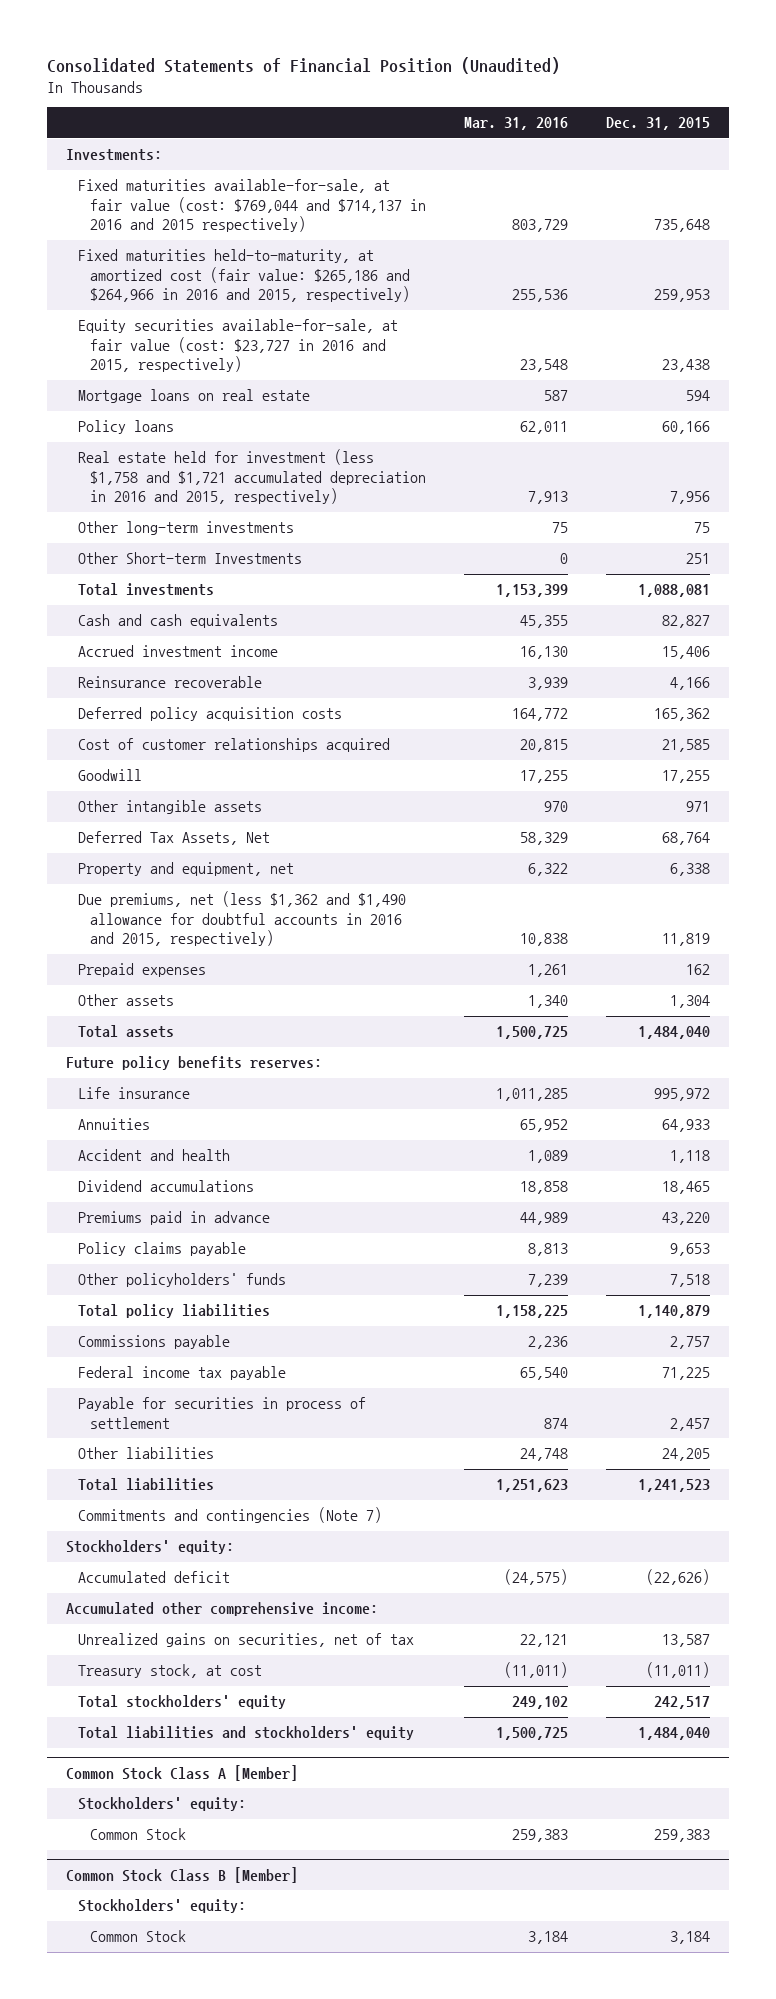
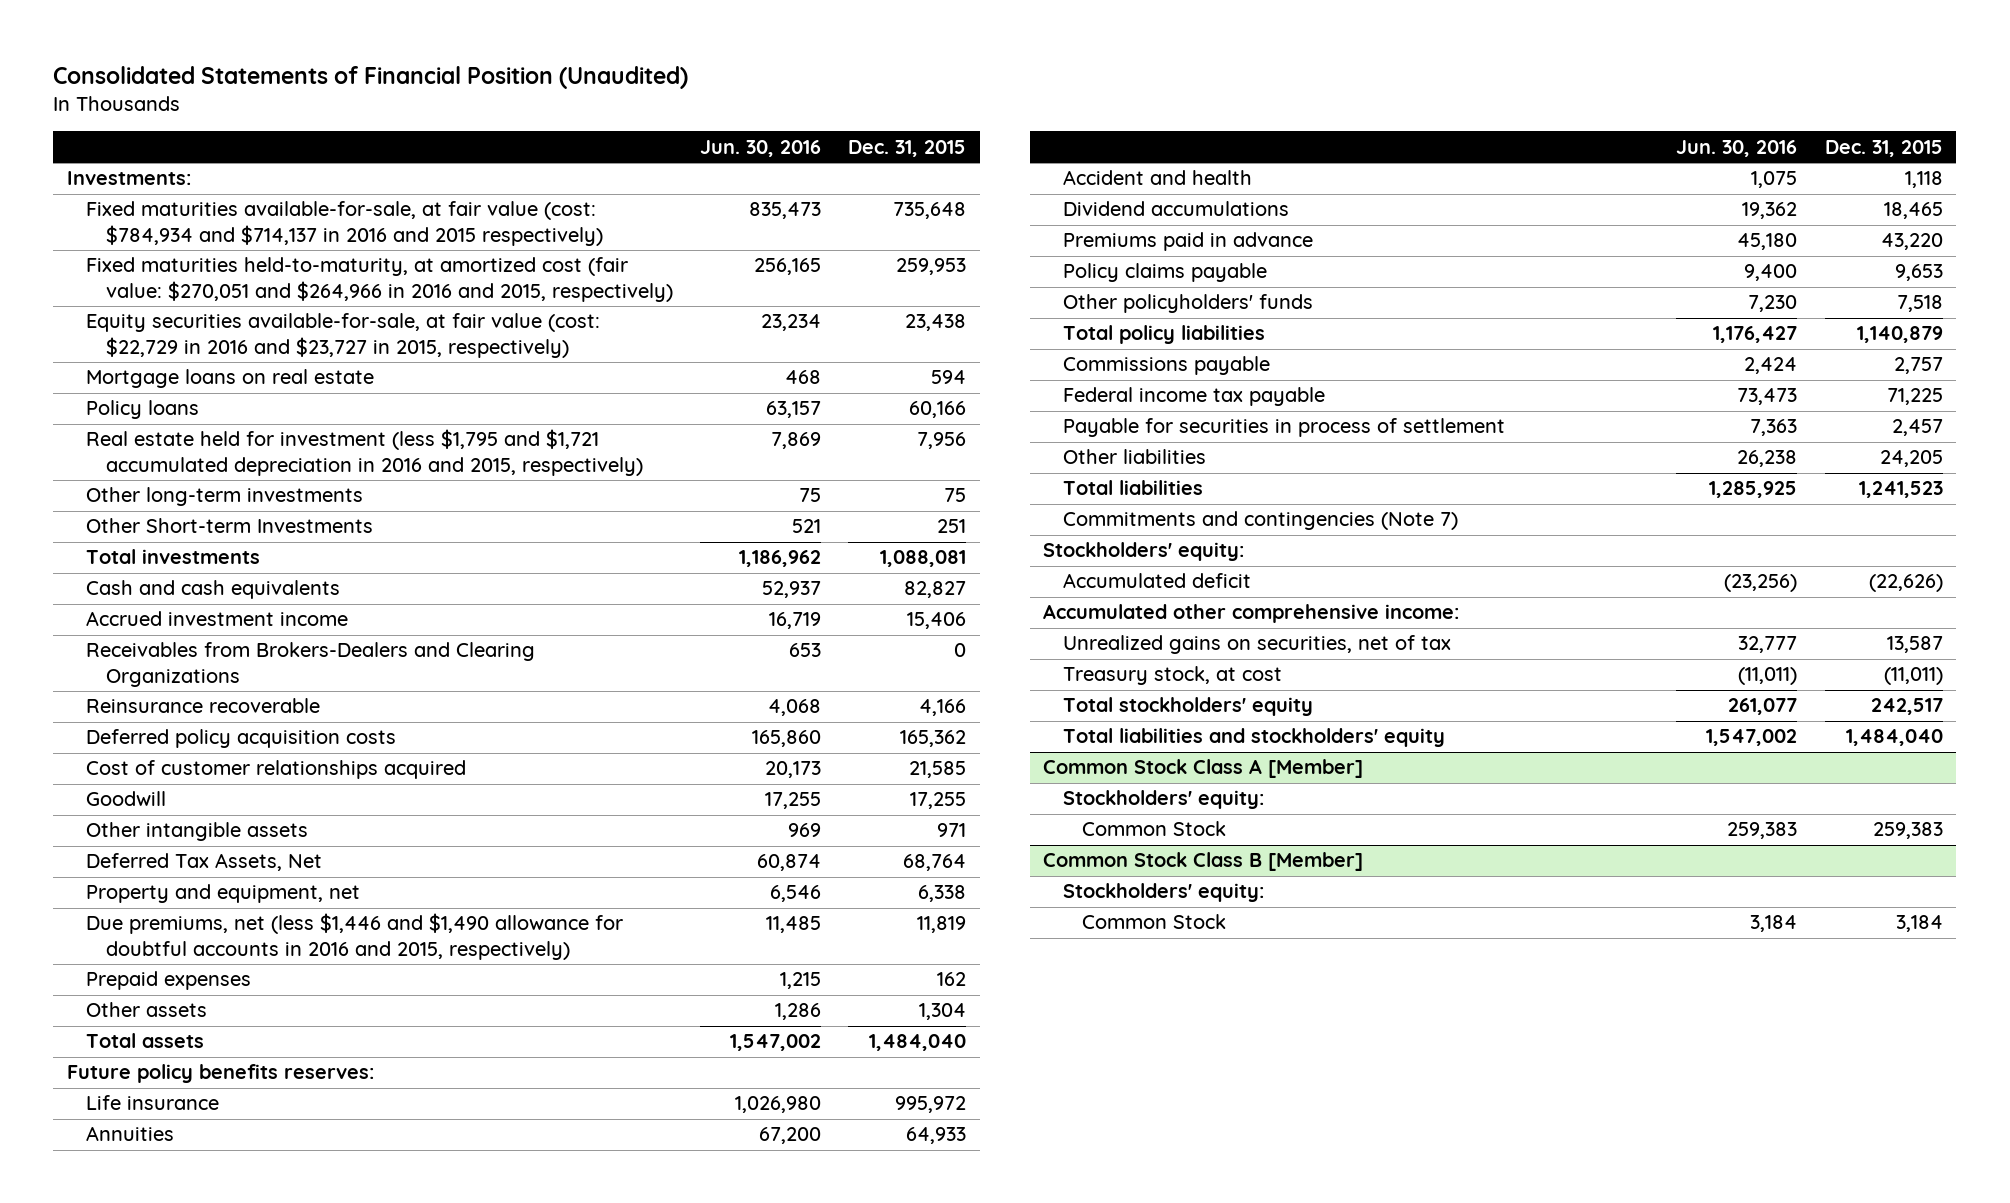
[464,117,569,131] Mar. 31, 2016 -> none
none -> [699,139,821,157] Jun. 30, 2016
[78,179,427,233] Fixed maturities available-for-sale, at fair value (cost: $769,044 and $714,137 in 2016 and 2015 respectively) -> [86,201,603,246] Fixed maturities available-for-sale, at fair value (cost: $784,934 and $714,137 in 2016 and 2015 respectively)
[78,249,411,303] Fixed maturities held-to-maturity, at amortized cost (fair value: $265,186 and $264,966 in 2016 and 2015, respectively) -> [86,257,673,302] Fixed maturities held-to-maturity, at amortized cost (fair value: $270,051 and $264,966 in 2016 and 2015, respectively)
[78,319,399,373] Equity securities available-for-sale, at fair value (cost: $23,727 in 2016 and 2015, respectively) -> [86,313,601,358] Equity securities available-for-sale, at fair value (cost: $22,729 in 2016 and $23,727 in 2015, respectively)
[78,449,427,505] Real estate held for investment (less $1,758 and $1,721 accumulated depreciation in 2016 and 2015, respectively) -> [86,429,643,476] Real estate held for investment (less $1,795 and $1,721 accumulated depreciation in 2016 and 2015, respectively)
none -> [86,642,536,687] Receivables from Brokers-Dealers and Clearing Organizations
[78,891,407,947] Due premiums, net (less $1,362 and $1,490 allowance for doubtful accounts in 2016 and 2015, respectively) -> [86,913,624,960] Due premiums, net (less $1,446 and $1,490 allowance for doubtful accounts in 2016 and 2015, respectively)

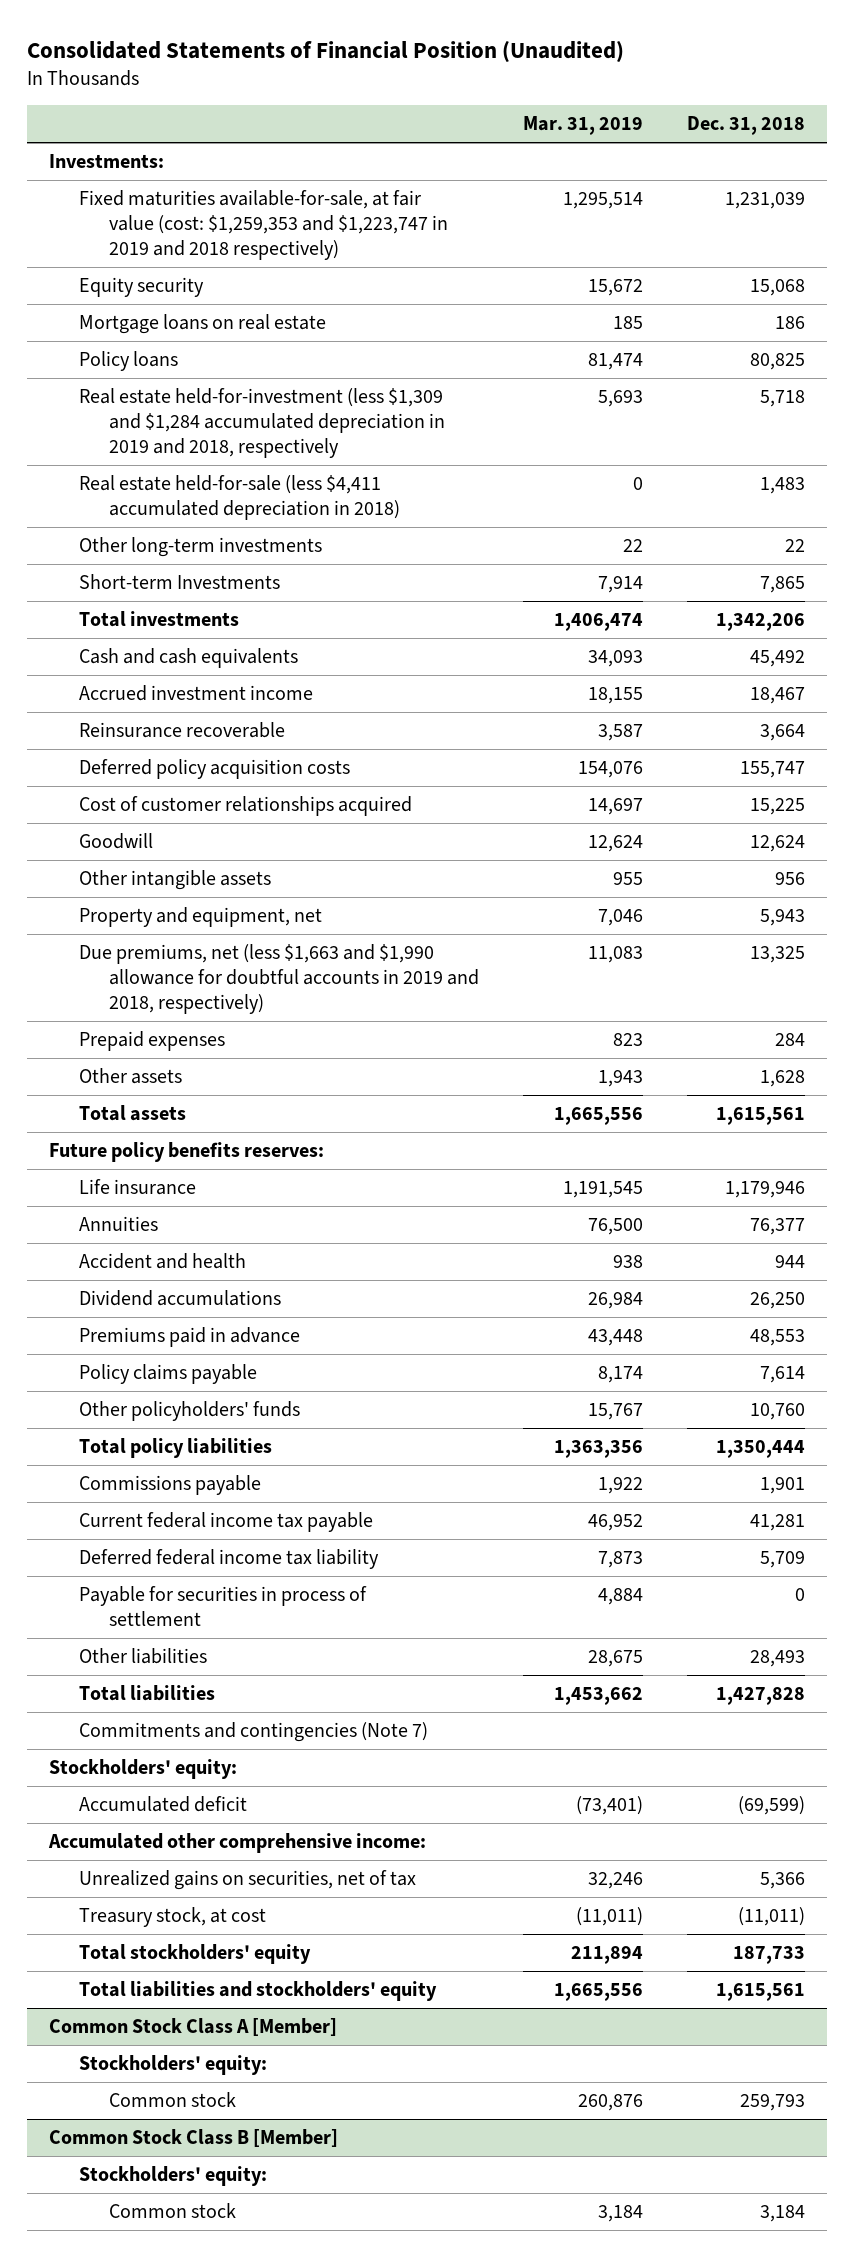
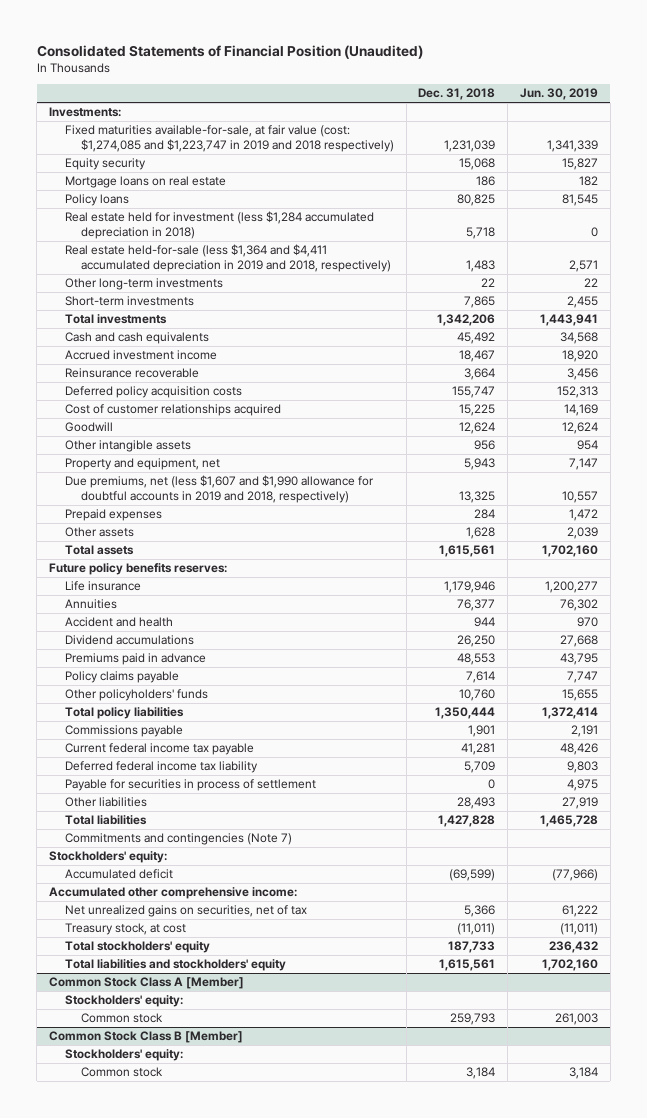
[522,115,643,135] Mar. 31, 2019 -> none
none -> [519,88,598,101] Jun. 30, 2019
[78,190,448,261] Fixed maturities available-for-sale, at fair value (cost: $1,259,353 and $1,223,747 in 2019 and 2018 respectively) -> [65,125,394,153] Fixed maturities available-for-sale, at fair value (cost: $1,274,085 and $1,223,747 in 2019 and 2018 respectively)
[78,388,445,459] Real estate held-for-investment (less $1,309 and $1,284 accumulated depreciation in 2019 and 2018, respectively -> [65,211,375,240] Real estate held for investment (less $1,284 accumulated depreciation in 2018)
[78,475,400,521] Real estate held-for-sale (less $4,411 accumulated depreciation in 2018) -> [65,244,391,273] Real estate held-for-sale (less $1,364 and $4,411 accumulated depreciation in 2019 and 2018, respectively)
[78,574,280,590] Short-term Investments -> [65,296,195,307] Short-term investments
[78,944,479,1015] Due premiums, net (less $1,663 and $1,990 allowance for doubtful accounts in 2019 and 2018, respectively) -> [65,475,375,504] Due premiums, net (less $1,607 and $1,990 allowance for doubtful accounts in 2019 and 2018, respectively)
[78,1870,416,1891] Unrealized gains on securities, net of tax -> [65,905,308,918] Net unrealized gains on securities, net of tax

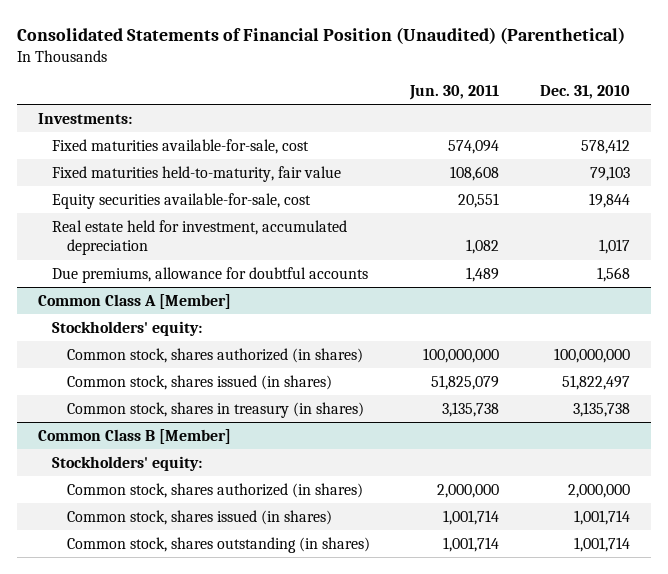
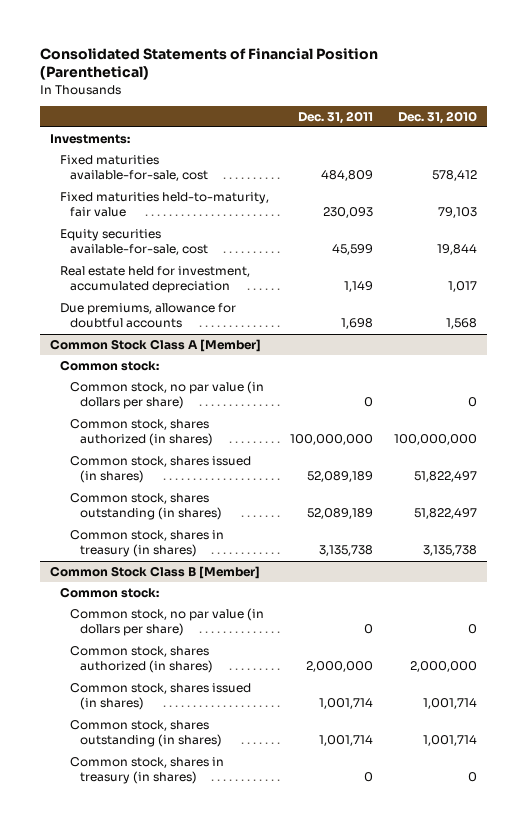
[17,27,626,45] Consolidated Statements of Financial Position (Unaudited) (Parenthetical) -> [40,47,379,81] Consolidated Statements of Financial Position (Parenthetical)
[409,84,500,100] Jun. 30, 2011 -> none
none -> [298,110,374,124] Dec. 31, 2011
[52,320,203,336] Stockholders' equity: -> none
[37,293,231,309] Common Class A [Member] -> [50,338,262,352] Common Stock Class A [Member]
none -> [60,359,160,371] Common stock:
none -> [70,380,265,410] Common stock, no par value (in dollars per share)
none -> [70,492,223,521] Common stock, shares outstanding (in shares)
[52,455,203,471] Stockholders' equity: -> none
[37,428,231,444] Common Class B [Member] -> [50,565,261,579] Common Stock Class B [Member]
none -> [60,586,160,598] Common stock:
none -> [70,607,265,637] Common stock, no par value (in dollars per share)
none -> [70,756,225,785] Common stock, shares in treasury (in shares)

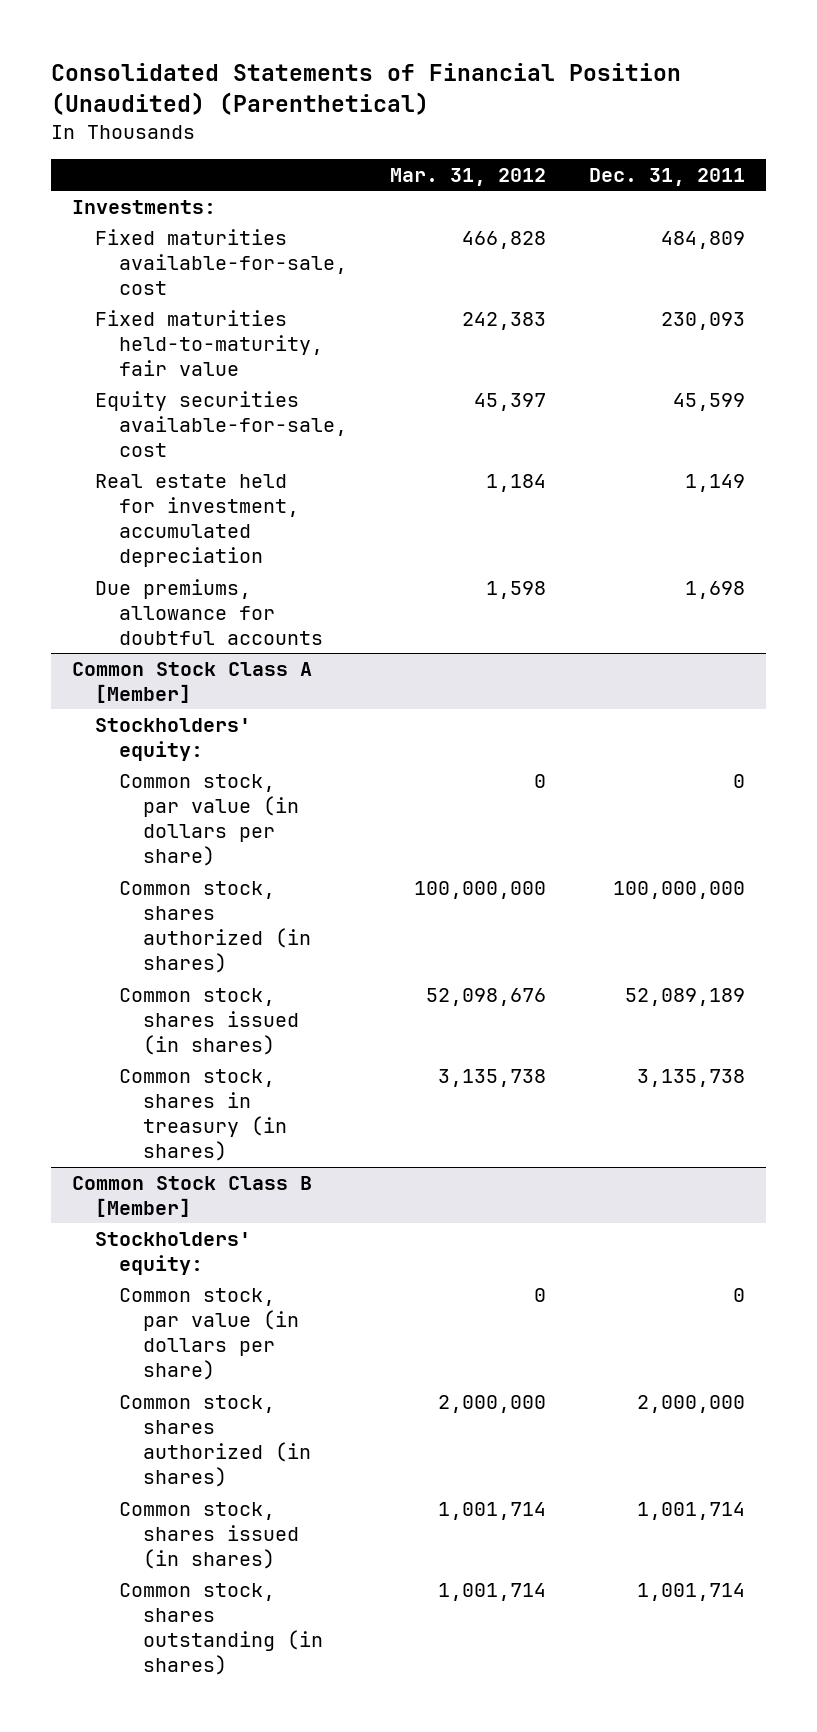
[40,47,379,81] Consolidated Statements of Financial Position (Parenthetical) -> [50,63,681,116] Consolidated Statements of Financial Position (Unaudited) (Parenthetical)
[397,110,477,124] Dec. 31, 2010 -> none
none -> [389,167,546,186] Mar. 31, 2012
[60,359,160,371] Common stock: -> none
none -> [95,717,252,761] Stockholders' equity:
[70,380,265,410] Common stock, no par value (in dollars per share) -> [119,773,299,867] Common stock, par value (in dollars per share)
[70,492,223,521] Common stock, shares outstanding (in shares) -> none
[60,586,160,598] Common stock: -> none
none -> [95,1231,252,1275] Stockholders' equity:
[70,607,265,637] Common stock, no par value (in dollars per share) -> [119,1287,299,1381] Common stock, par value (in dollars per share)
[70,756,225,785] Common stock, shares in treasury (in shares) -> none

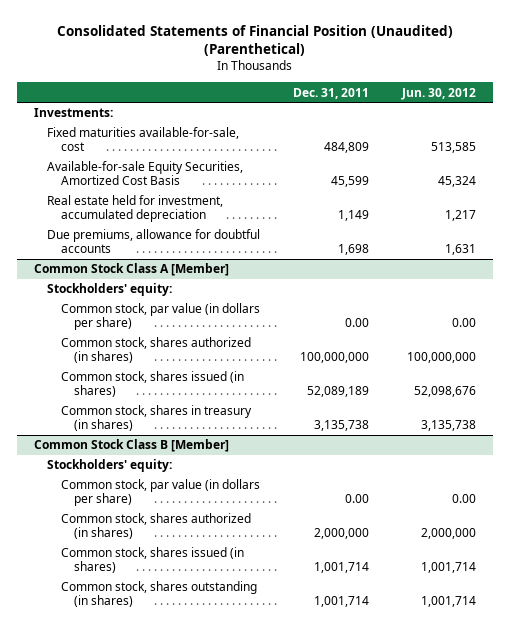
[389,167,546,186] Mar. 31, 2012 -> none
none -> [401,87,477,100] Jun. 30, 2012
[95,309,324,377] Fixed maturities held-to-maturity, fair value -> none
[95,390,348,458] Equity securities available-for-sale, cost -> [47,161,244,186] Available-for-sale Equity Securities, Amortized Cost Basis
[732,773,745,788] 0 -> [345,318,370,328] 0.00
[732,1287,745,1302] 0 -> [345,494,370,504] 0.00

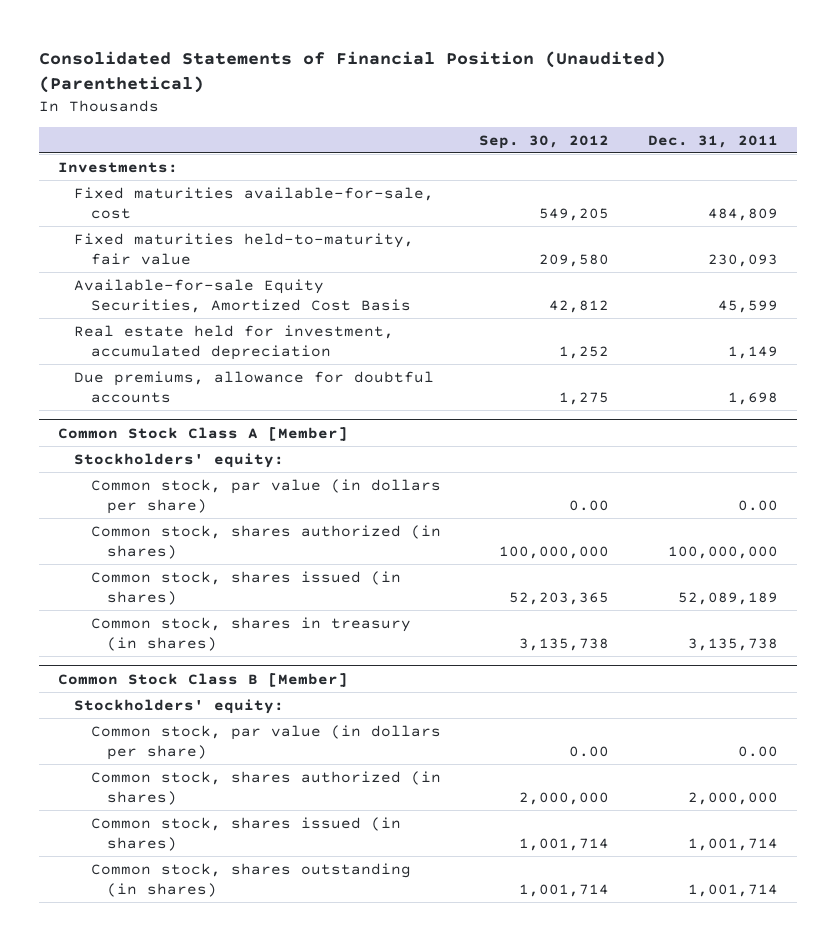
[401,87,477,100] Jun. 30, 2012 -> none
none -> [479,134,610,149] Sep. 30, 2012
none -> [74,232,415,265] Fixed maturities held-to-maturity, fair value

